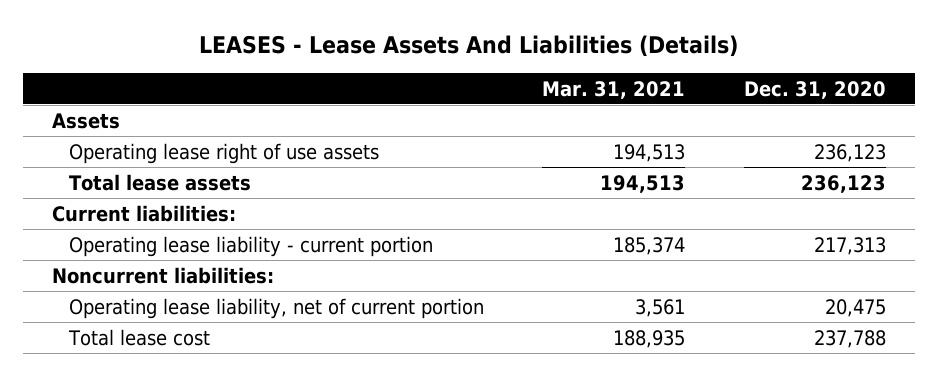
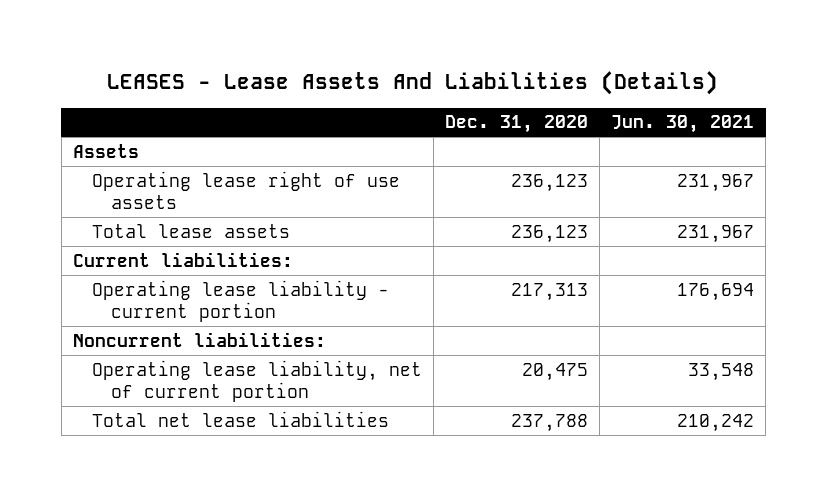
[542,80,686,99] Mar. 31, 2021 -> none
none -> [611,115,755,134] Jun. 30, 2021
[67,328,210,346] Total lease cost -> [91,410,389,427] Total net lease liabilities

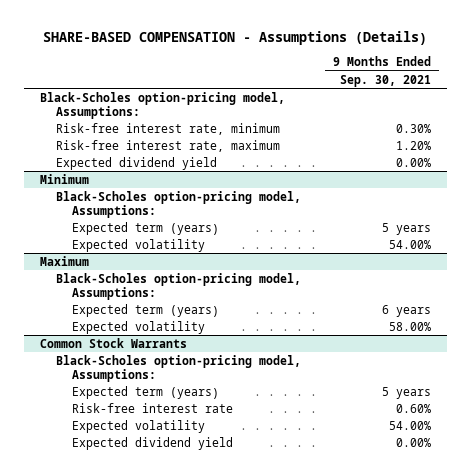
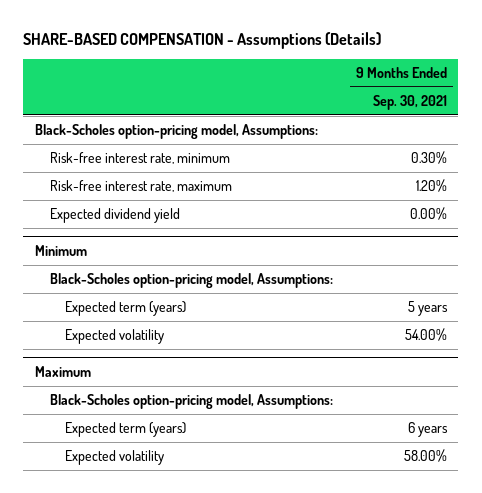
[39,337,187,348] Common Stock Warrants -> none
[55,354,301,382] Black-Scholes option-pricing model, Assumptions: -> none
[71,385,219,399] Expected term (years) -> none
[71,402,233,413] Risk-free interest rate -> none
[71,419,205,433] Expected volatility -> none
[71,436,233,450] Expected dividend yield -> none

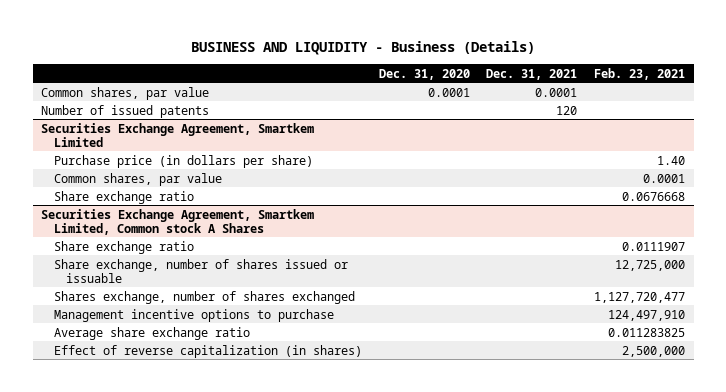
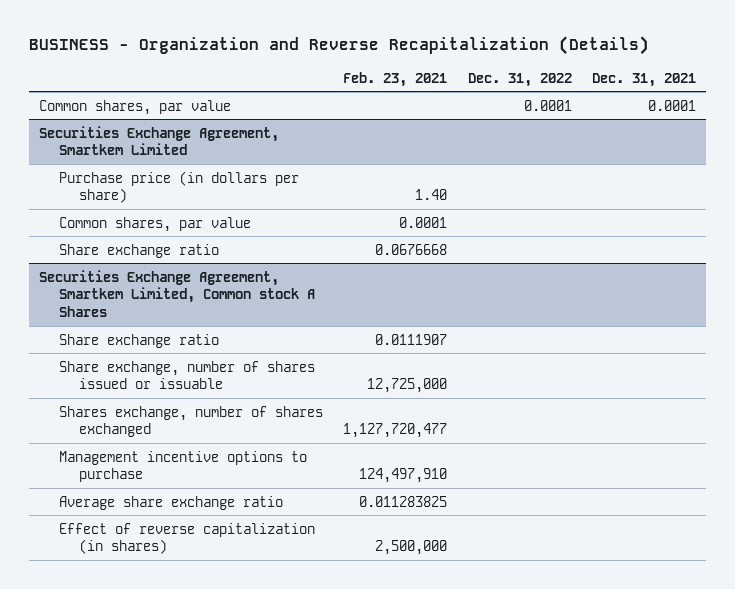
[191,40,536,55] BUSINESS AND LIQUIDITY - Business (Details) -> [28,36,649,56] BUSINESS - Organization and Reverse Recapitalization (Details)
[378,68,470,80] Dec. 31, 2020 -> none
none -> [467,72,572,87] Dec. 31, 2022
[41,104,210,118] Number of issued patents -> none

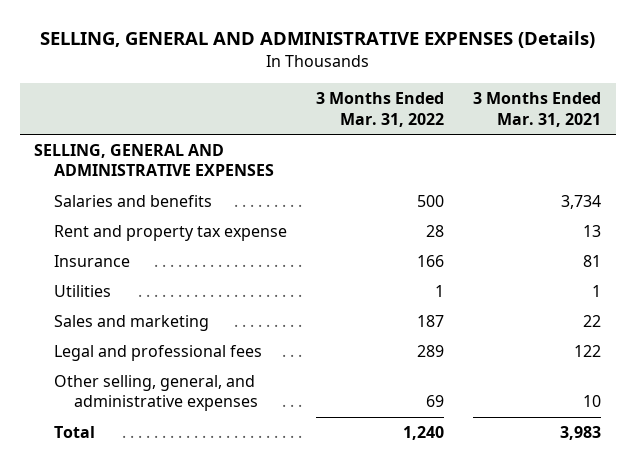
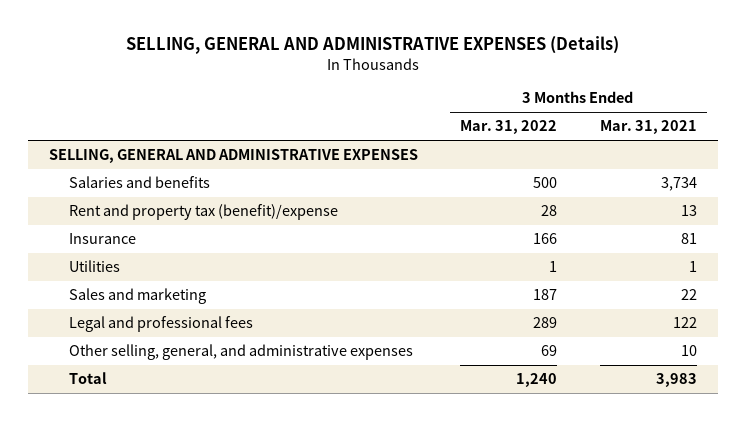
[54,224,288,241] Rent and property tax expense -> [68,204,338,221] Rent and property tax (benefit)/expense

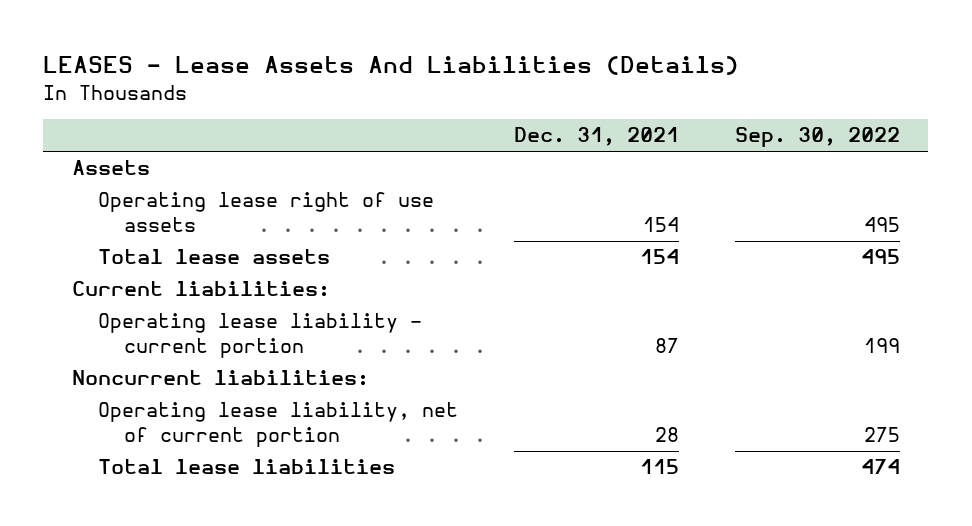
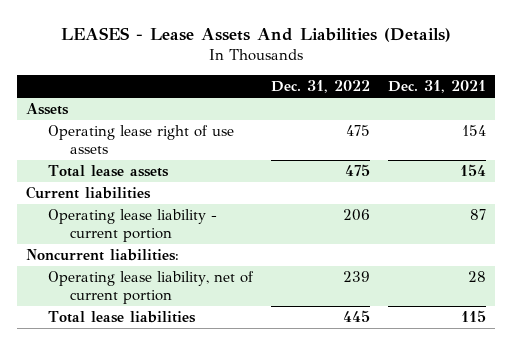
[735,127,901,148] Sep. 30, 2022 -> none
none -> [270,80,370,94] Dec. 31, 2022
[71,281,330,298] Current liabilities: -> [25,186,151,200] Current liabilities

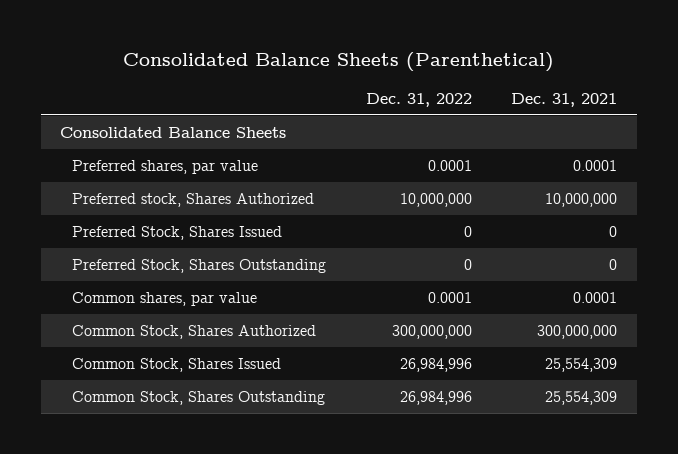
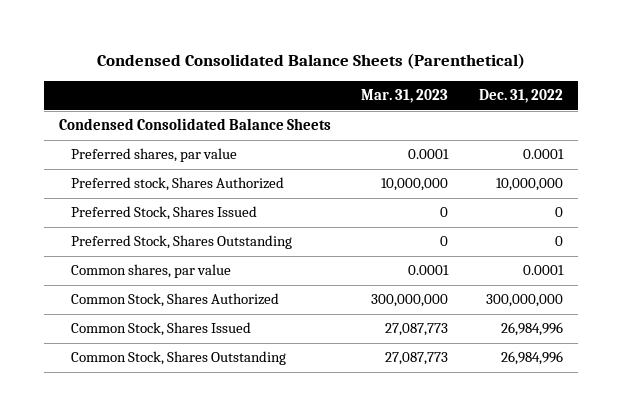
[122,51,554,72] Consolidated Balance Sheets (Parenthetical) -> [96,53,525,70] Condensed Consolidated Balance Sheets (Parenthetical)
[511,92,618,107] Dec. 31, 2021 -> none
none -> [361,89,449,104] Mar. 31, 2023
[60,127,287,139] Consolidated Balance Sheets -> [59,118,332,131] Condensed Consolidated Balance Sheets

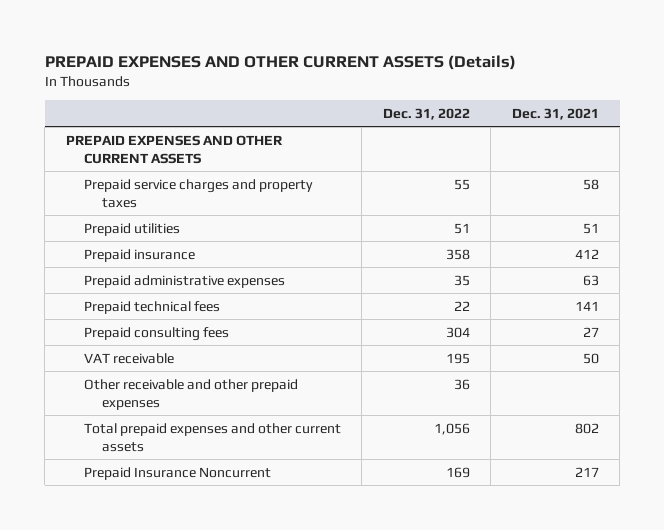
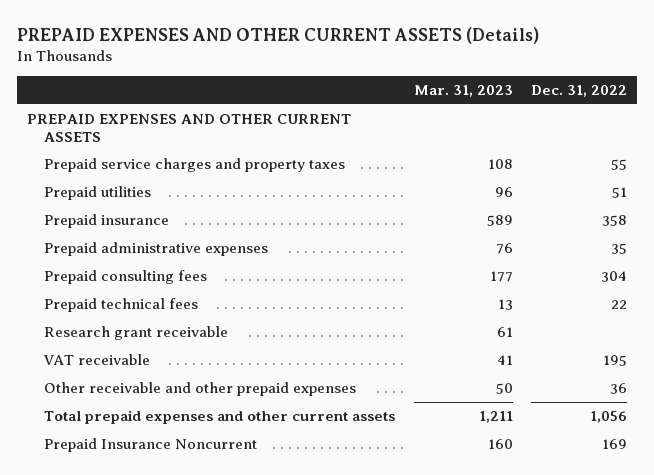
[511,107,599,120] Dec. 31, 2021 -> none
none -> [413,85,513,98] Mar. 31, 2023
[83,300,220,314] Prepaid technical fees -> [43,297,198,312] Prepaid technical fees
none -> [43,325,228,340] Research grant receivable

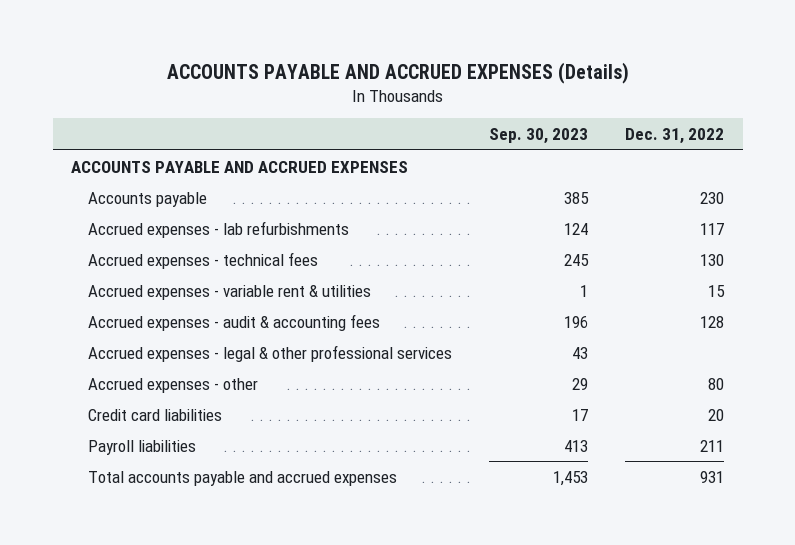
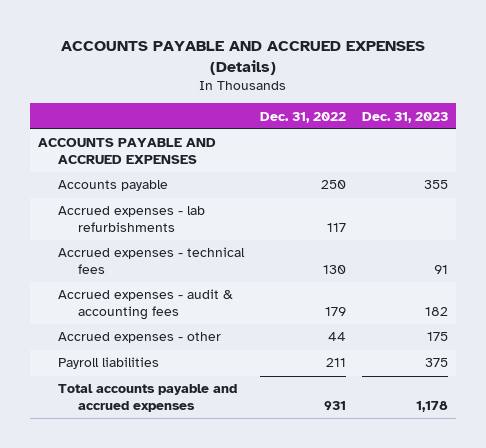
[489,127,589,144] Sep. 30, 2023 -> none
none -> [361,111,448,123] Dec. 31, 2023
[700,191,725,204] 230 -> [320,180,346,190] 250
[88,284,372,300] Accrued expenses - variable rent & utilities -> none
[88,344,453,362] Accrued expenses - legal & other professional services -> none
[88,408,223,421] Credit card liabilities -> none
[700,315,725,328] 128 -> [324,306,346,316] 179
[708,377,725,390] 80 -> [327,332,346,342] 44

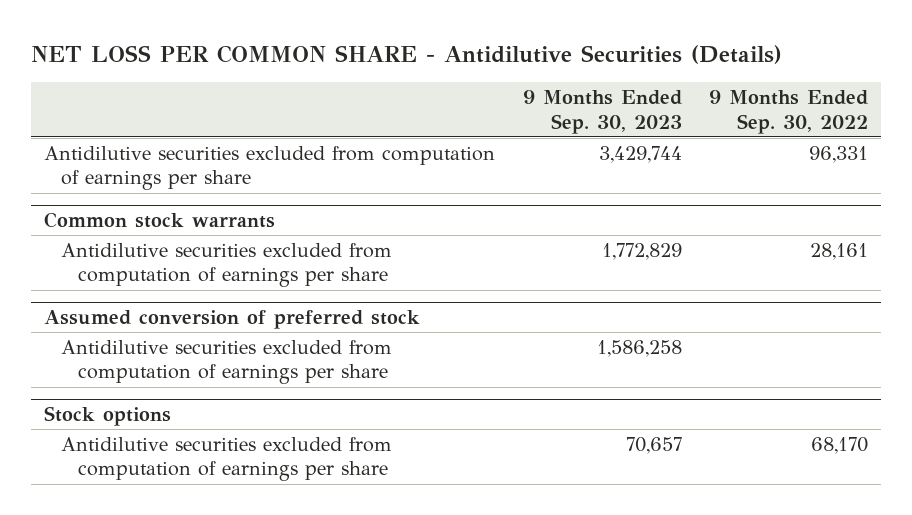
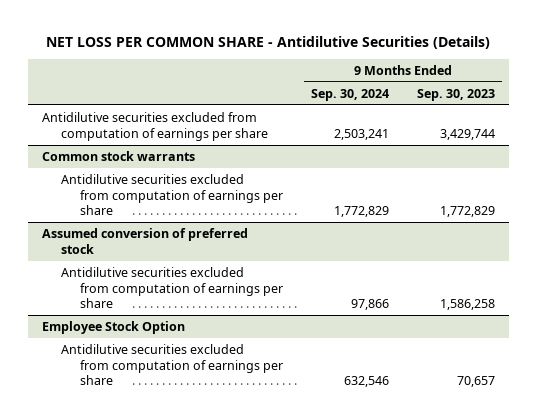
[708,90,868,134] 9 Months Ended Sep. 30, 2022 -> none
none -> [310,88,389,101] Sep. 30, 2024
[44,406,172,427] Stock options -> [41,320,185,334] Employee Stock Option

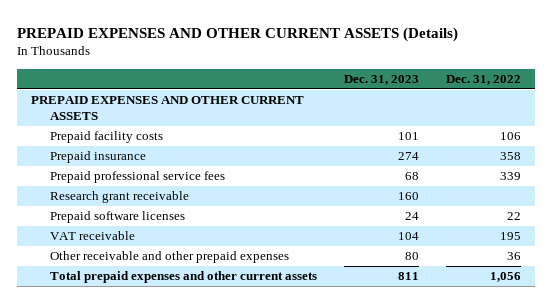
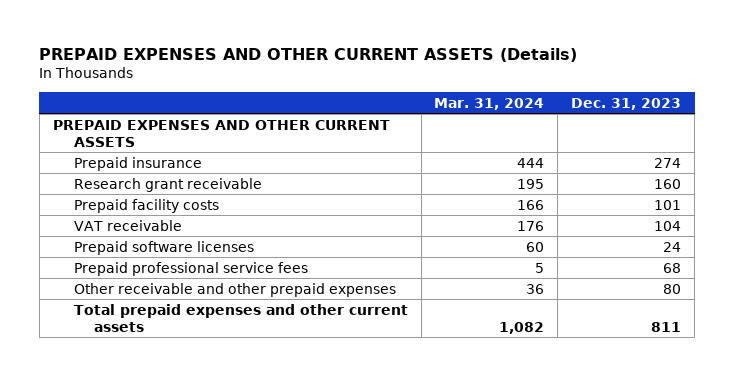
[446,75,522,86] Dec. 31, 2022 -> none
none -> [434,97,545,110] Mar. 31, 2024
[50,131,164,144] Prepaid facility costs -> [73,198,219,213] Prepaid facility costs
[50,211,186,224] Prepaid software licenses -> [73,240,254,255] Prepaid software licenses
[50,171,226,184] Prepaid professional service fees -> [73,261,308,276] Prepaid professional service fees

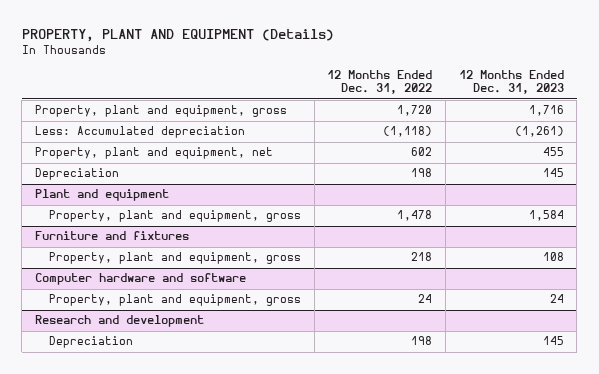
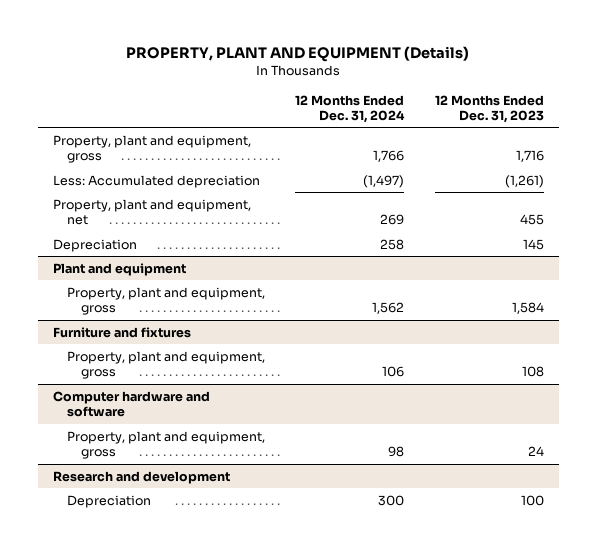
[327,69,433,95] 12 Months Ended Dec. 31, 2022 -> none
none -> [295,94,406,123] 12 Months Ended Dec. 31, 2024
[542,336,564,346] 145 -> [520,494,544,506] 100

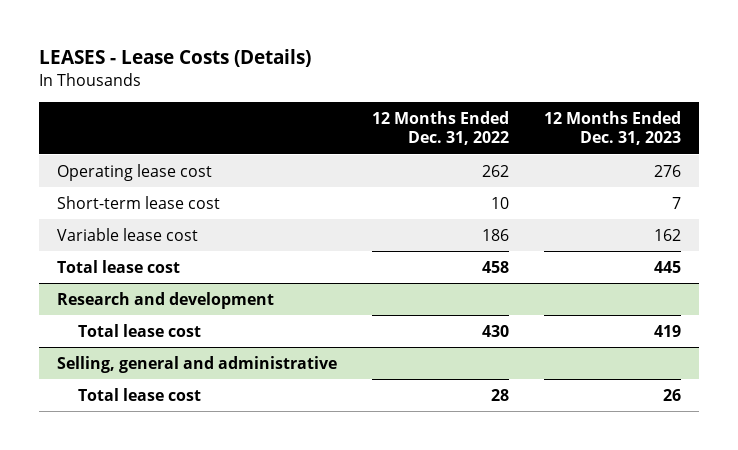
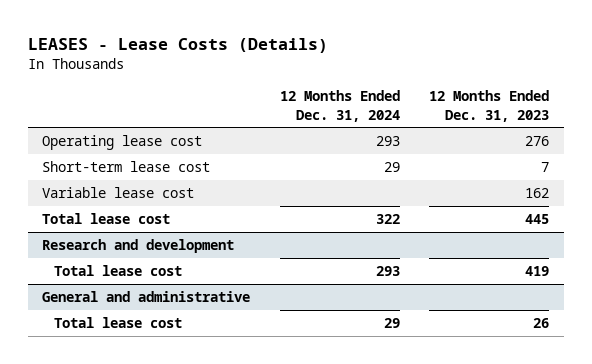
[371,110,509,146] 12 Months Ended Dec. 31, 2022 -> none
none -> [279,90,400,122] 12 Months Ended Dec. 31, 2024
[56,355,337,373] Selling, general and administrative -> [42,291,251,303] General and administrative

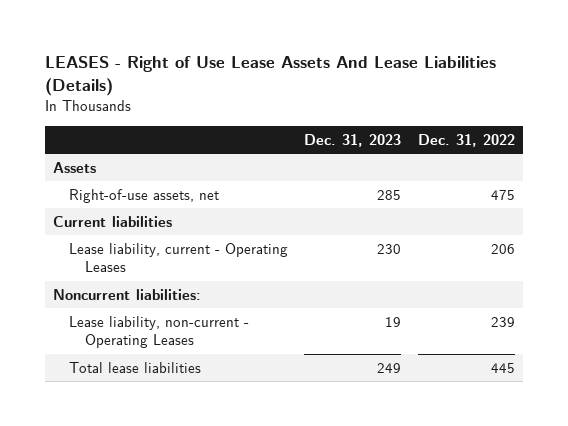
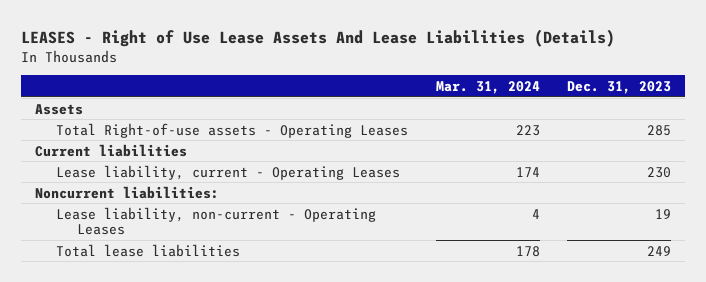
[417,133,515,147] Dec. 31, 2022 -> none
none -> [435,80,540,94] Mar. 31, 2024
[68,188,219,203] Right-of-use assets, net -> [56,122,409,138] Total Right-of-use assets - Operating Leases

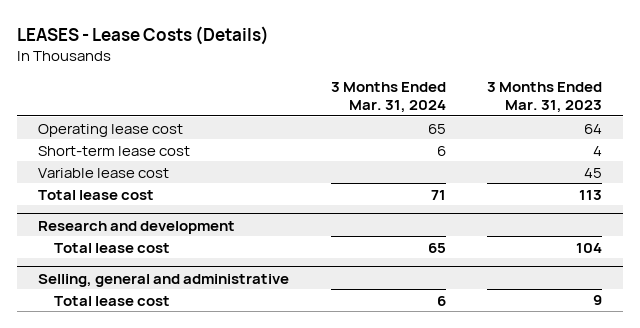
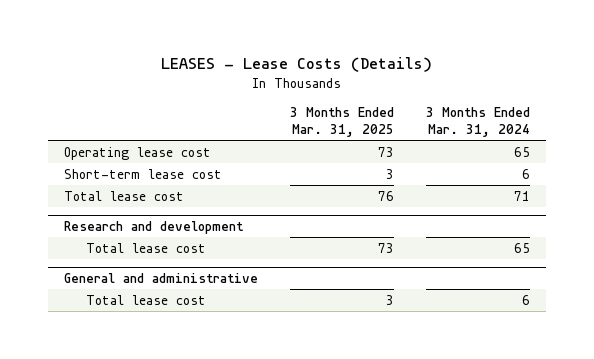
[487,82,603,114] 3 Months Ended Mar. 31, 2023 -> none
none -> [290,107,395,138] 3 Months Ended Mar. 31, 2025
[38,167,170,178] Variable lease cost -> none
[38,273,290,287] Selling, general and administrative -> [64,273,259,284] General and administrative

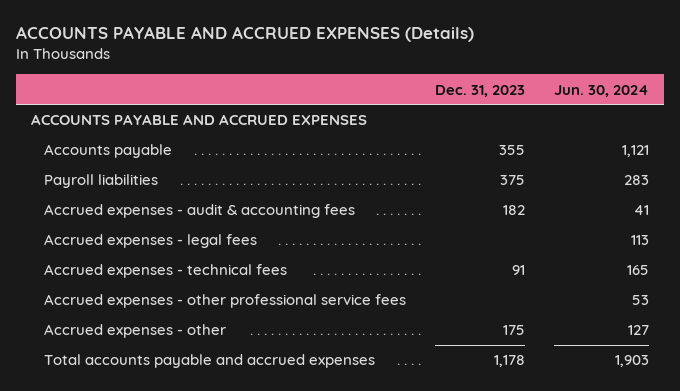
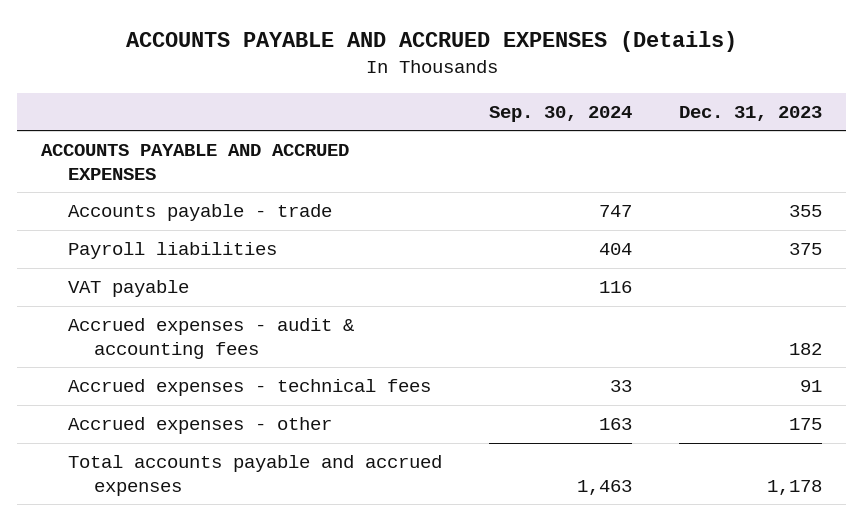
[554,84,650,97] Jun. 30, 2024 -> none
none -> [488,105,632,122] Sep. 30, 2024
[44,144,173,159] Accounts payable -> [67,204,332,222] Accounts payable - trade
none -> [67,280,189,298] VAT payable
[44,234,258,249] Accrued expenses - legal fees -> none
[44,294,407,309] Accrued expenses - other professional service fees -> none

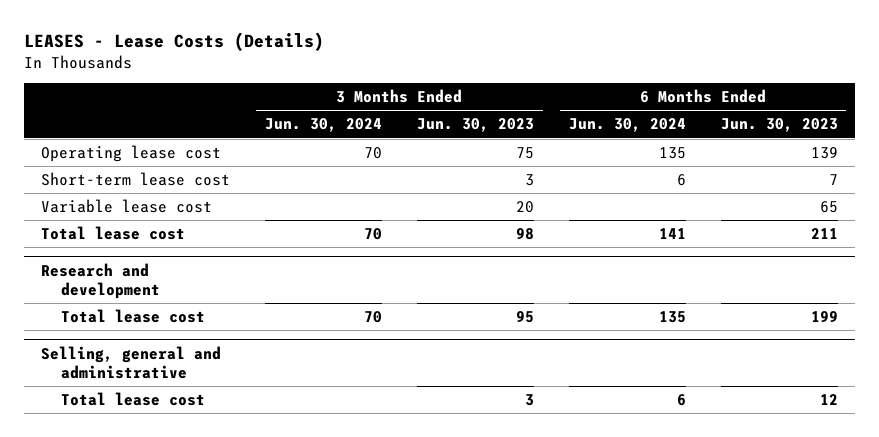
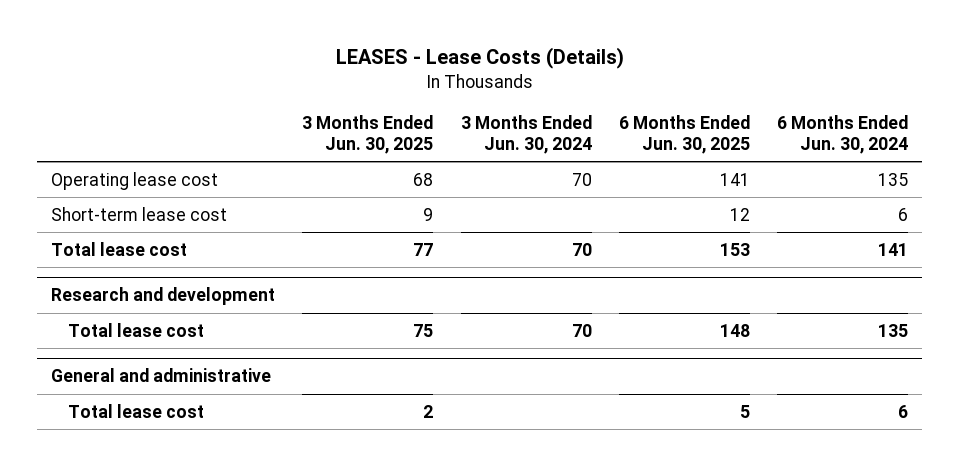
[416,118,534,133] Jun. 30, 2023 -> none
[720,118,838,133] Jun. 30, 2023 -> none
none -> [302,114,434,154] 3 Months Ended Jun. 30, 2025
none -> [618,114,750,154] 6 Months Ended Jun. 30, 2025
[41,198,213,213] Variable lease cost -> none
[41,345,222,379] Selling, general and administrative -> [50,368,271,383] General and administrative

